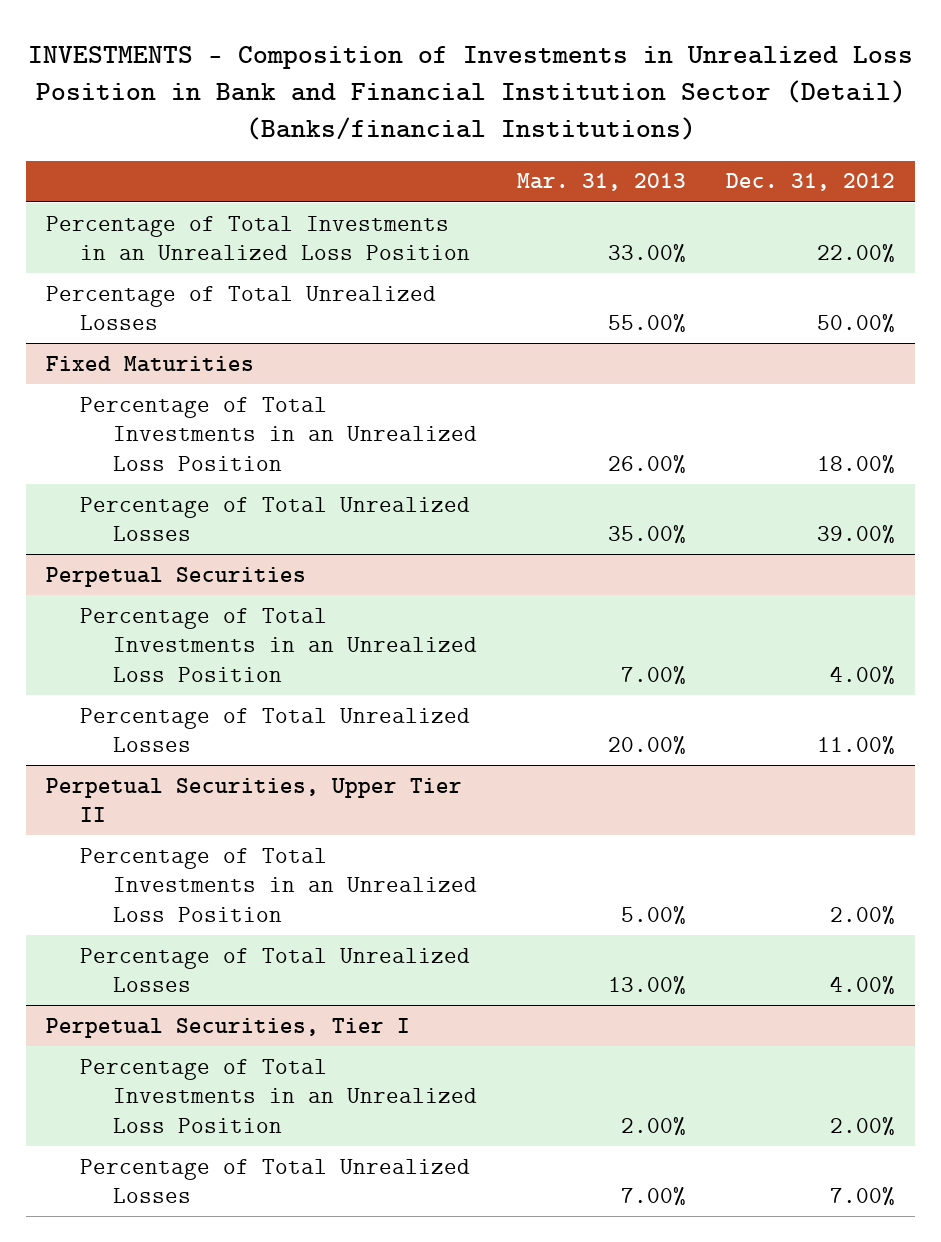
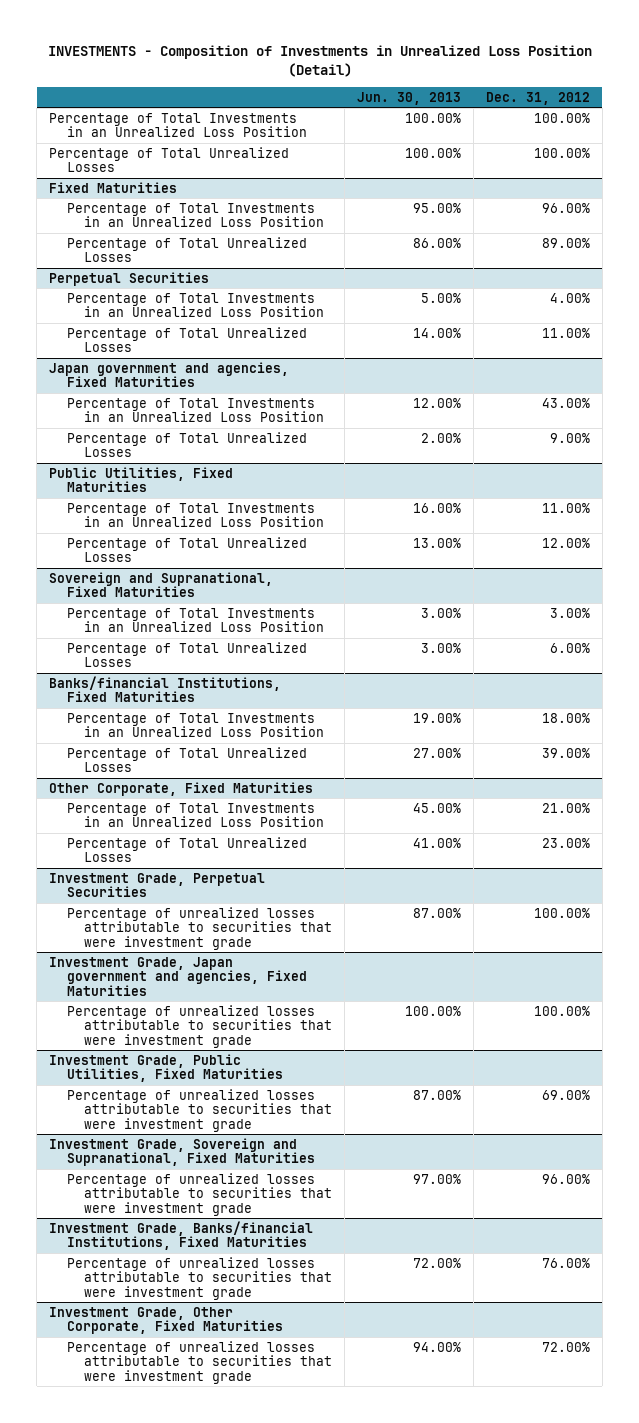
[27,46,913,141] INVESTMENTS - Composition of Investments in Unrealized Loss Position in Bank and Financial Institution Sector (Detail) (Banks/financial Institutions) -> [47,44,592,78] INVESTMENTS - Composition of Investments in Unrealized Loss Position (Detail)
[516,173,686,192] Mar. 31, 2013 -> none
none -> [356,91,461,105] Jun. 30, 2013
[816,244,895,264] 22.00% -> [533,112,590,123] 100.00%
[816,314,895,334] 50.00% -> [533,147,590,158] 100.00%
[816,454,895,474] 18.00% -> [541,202,590,213] 96.00%
[816,525,895,545] 39.00% -> [541,237,590,248] 89.00%
[46,777,463,823] Perpetual Securities, Upper Tier II -> none
[46,1017,411,1038] Perpetual Securities, Tier I -> none
none -> [49,361,290,388] Japan government and agencies, Fixed Maturities
[829,905,895,925] 2.00% -> [541,397,590,408] 43.00%
[829,976,895,996] 4.00% -> [549,432,590,443] 9.00%
none -> [49,466,234,493] Public Utilities, Fixed Maturities
[829,1116,895,1136] 2.00% -> [541,502,590,513] 11.00%
[829,1187,895,1207] 7.00% -> [541,537,590,548] 12.00%
none -> [49,571,274,598] Sovereign and Supranational, Fixed Maturities
none -> [66,607,324,633] Percentage of Total Investments in an Unrealized Loss Position
none -> [66,641,307,668] Percentage of Total Unrealized Losses
none -> [49,675,282,703] Banks/financial Institutions, Fixed Maturities
none -> [66,712,324,738] Percentage of Total Investments in an Unrealized Loss Position
none -> [66,746,307,773] Percentage of Total Unrealized Losses
none -> [49,781,314,796] Other Corporate, Fixed Maturities
none -> [66,802,324,828] Percentage of Total Investments in an Unrealized Loss Position
none -> [66,836,307,863] Percentage of Total Unrealized Losses
none -> [49,872,266,898] Investment Grade, Perpetual Securities
none -> [66,906,332,950] Percentage of unrealized losses attributable to securities that were investment grade
none -> [49,956,307,996] Investment Grade, Japan government and agencies, Fixed Maturities
none -> [66,1004,332,1048] Percentage of unrealized losses attributable to securities that were investment grade
none -> [49,1053,283,1083] Investment Grade, Public Utilities, Fixed Maturities
none -> [66,1088,332,1132] Percentage of unrealized losses attributable to securities that were investment grade
none -> [49,1137,315,1167] Investment Grade, Sovereign and Supranational, Fixed Maturities
none -> [66,1172,332,1216] Percentage of unrealized losses attributable to securities that were investment grade
none -> [49,1220,314,1251] Investment Grade, Banks/financial Institutions, Fixed Maturities
none -> [66,1256,332,1300] Percentage of unrealized losses attributable to securities that were investment grade
none -> [49,1306,283,1335] Investment Grade, Other Corporate, Fixed Maturities
none -> [66,1340,332,1384] Percentage of unrealized losses attributable to securities that were investment grade

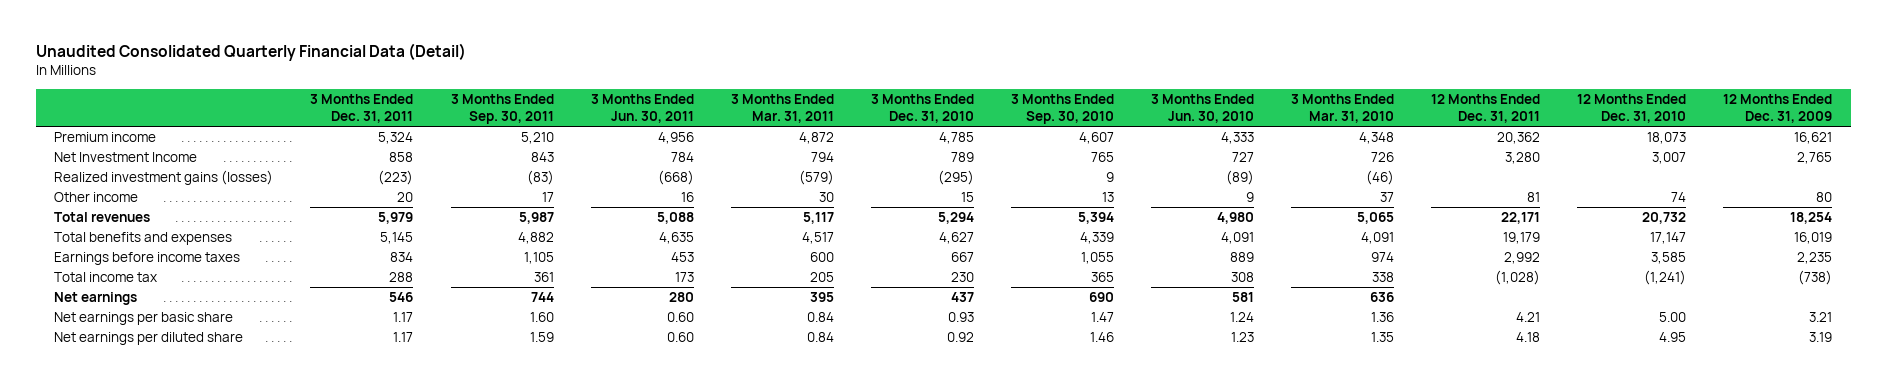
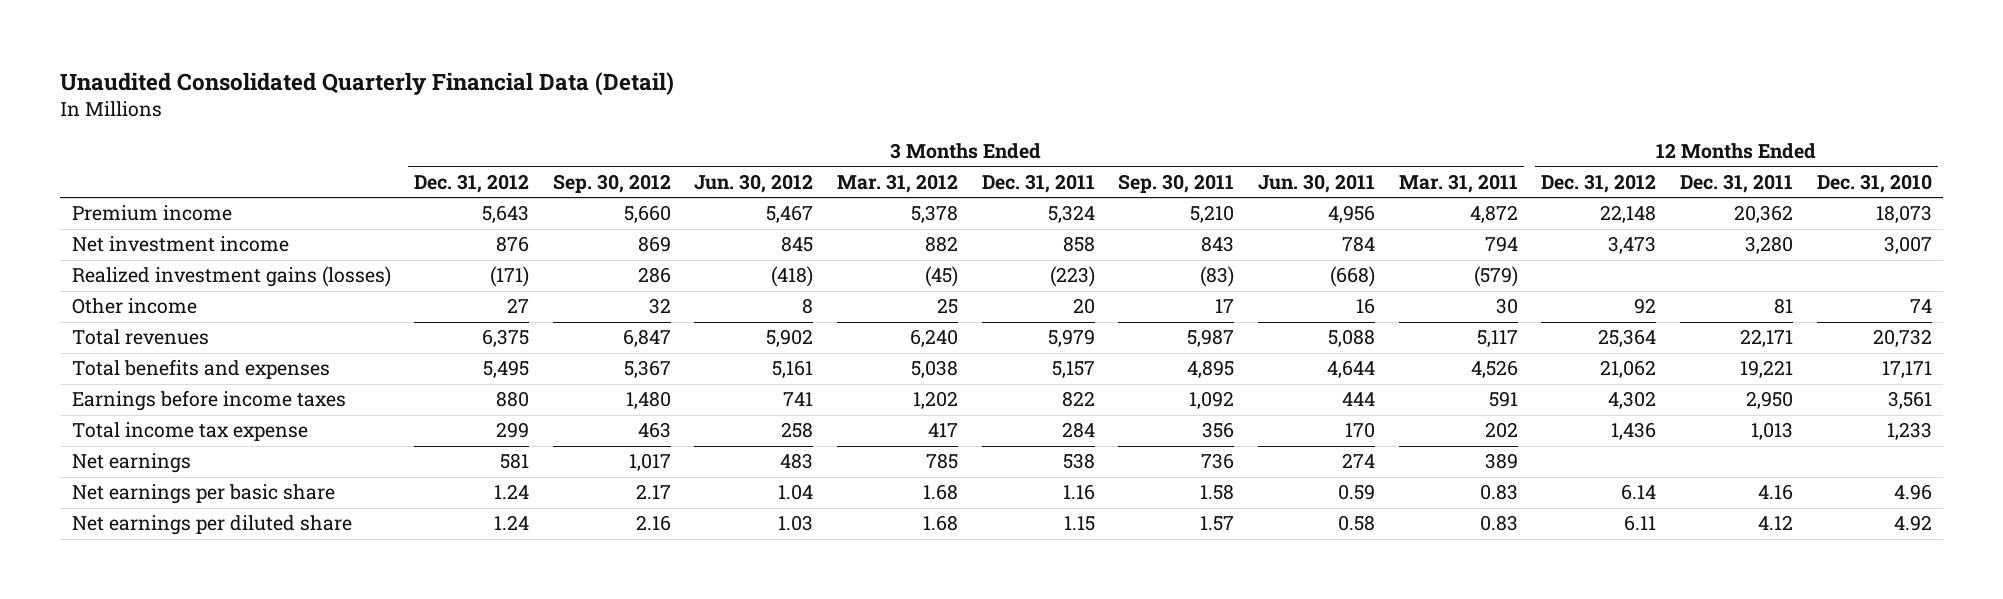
[870,94,974,124] 3 Months Ended Dec. 31, 2010 -> none
[1010,94,1114,125] 3 Months Ended Sep. 30, 2010 -> none
[1150,94,1254,124] 3 Months Ended Jun. 30, 2010 -> none
[1290,94,1394,124] 3 Months Ended Mar. 31, 2010 -> none
[1723,94,1833,124] 12 Months Ended Dec. 31, 2009 -> none
none -> [414,173,530,193] Dec. 31, 2012
none -> [552,173,671,193] Sep. 30, 2012
none -> [694,173,814,193] Jun. 30, 2012
none -> [837,173,959,193] Mar. 31, 2012
none -> [1541,173,1657,193] Dec. 31, 2012
[54,152,198,163] Net Investment Income -> [71,236,289,253] Net investment income
[380,232,414,245] 5,145 -> [1051,361,1095,379] 5,157
[517,232,554,245] 4,882 -> [1187,360,1235,379] 4,895
[658,232,694,245] 4,635 -> [1327,360,1376,379] 4,644
[801,232,834,245] 4,517 -> [1470,360,1518,379] 4,526
[1503,232,1541,245] 19,179 -> [1739,360,1793,379] 19,221
[1650,232,1687,245] 17,147 -> [1881,361,1932,379] 17,171
[390,252,414,263] 834 -> [1061,391,1095,408] 822
[523,252,554,265] 1,105 -> [1189,391,1235,410] 1,092
[670,252,694,263] 453 -> [1342,392,1376,407] 444
[809,252,834,263] 600 -> [1488,391,1518,408] 591
[1504,252,1541,265] 2,992 -> [1745,391,1793,410] 2,950
[1651,252,1687,265] 3,585 -> [1887,391,1932,410] 3,561
[54,272,158,283] Total income tax -> [71,422,308,442] Total income tax expense
[389,272,414,283] 288 -> [1061,422,1095,439] 284
[533,272,554,283] 361 -> [1202,422,1235,439] 356
[674,272,694,283] 173 -> [1345,422,1376,439] 170
[809,272,834,283] 205 -> [1484,422,1518,439] 202
[1495,270,1541,286] (1,028) -> [1750,422,1793,441] 1,013
[1644,270,1687,286] (1,241) -> [1886,422,1932,441] 1,233
[389,292,414,303] 546 -> [1062,453,1095,470] 538
[530,292,554,303] 744 -> [1201,453,1235,470] 736
[668,292,694,303] 280 -> [1342,453,1376,469] 274
[809,292,834,303] 395 -> [1484,453,1518,470] 389
[393,312,414,323] 1.17 -> [1062,484,1095,501] 1.16
[529,312,554,323] 1.60 -> [1200,484,1235,501] 1.58
[666,312,694,323] 0.60 -> [1338,484,1376,501] 0.59
[806,312,834,323] 0.84 -> [1479,484,1518,501] 0.83
[1516,312,1541,323] 4.21 -> [1757,484,1793,501] 4.16
[1659,312,1687,323] 5.00 -> [1893,484,1932,501] 4.96
[393,332,414,343] 1.17 -> [1063,516,1095,532] 1.15
[529,332,554,343] 1.59 -> [1200,516,1235,532] 1.57
[666,332,694,343] 0.60 -> [1338,515,1376,532] 0.58
[806,332,834,343] 0.84 -> [1479,515,1518,532] 0.83
[1516,332,1541,343] 4.18 -> [1757,515,1793,531] 4.12
[1659,332,1687,343] 4.95 -> [1893,515,1932,532] 4.92

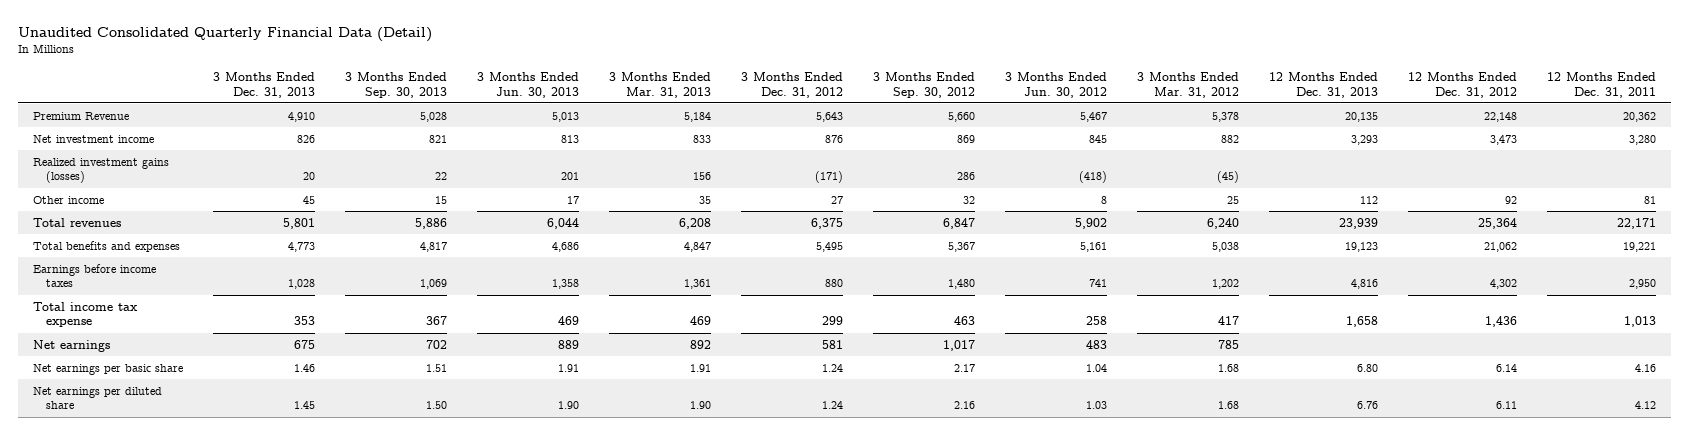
[981,173,1095,193] Dec. 31, 2011 -> none
[1118,173,1235,193] Sep. 30, 2011 -> none
[1258,173,1376,193] Jun. 30, 2011 -> none
[1398,173,1518,193] Mar. 31, 2011 -> none
[1816,173,1932,193] Dec. 31, 2010 -> none
none -> [213,71,316,98] 3 Months Ended Dec. 31, 2013
none -> [345,71,448,98] 3 Months Ended Sep. 30, 2013
none -> [477,71,580,98] 3 Months Ended Jun. 30, 2013
none -> [609,71,712,98] 3 Months Ended Mar. 31, 2013
none -> [1269,71,1379,98] 12 Months Ended Dec. 31, 2013
[71,205,232,222] Premium income -> [33,111,130,120] Premium Revenue

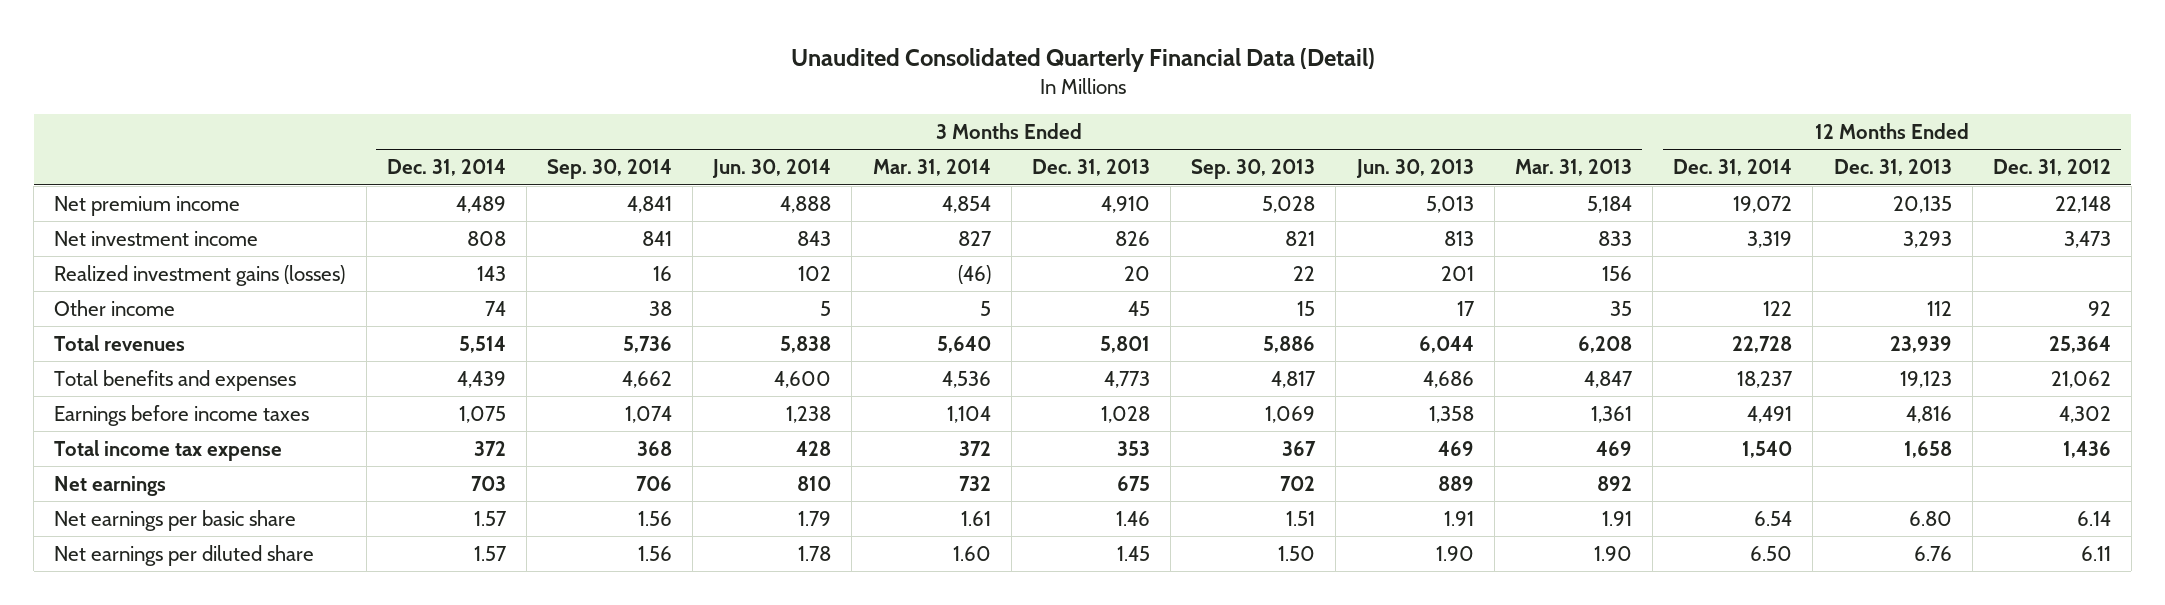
[741,71,844,98] 3 Months Ended Dec. 31, 2012 -> none
[873,71,976,98] 3 Months Ended Sep. 30, 2012 -> none
[1005,71,1108,98] 3 Months Ended Jun. 30, 2012 -> none
[1137,71,1240,98] 3 Months Ended Mar. 31, 2012 -> none
[1547,71,1657,98] 12 Months Ended Dec. 31, 2011 -> none
none -> [386,159,506,177] Dec. 31, 2014
none -> [546,159,672,180] Sep. 30, 2014
none -> [712,159,832,179] Jun. 30, 2014
none -> [872,159,991,177] Mar. 31, 2014
none -> [1673,159,1793,177] Dec. 31, 2014
[33,111,130,120] Premium Revenue -> [54,195,241,216] Net premium income

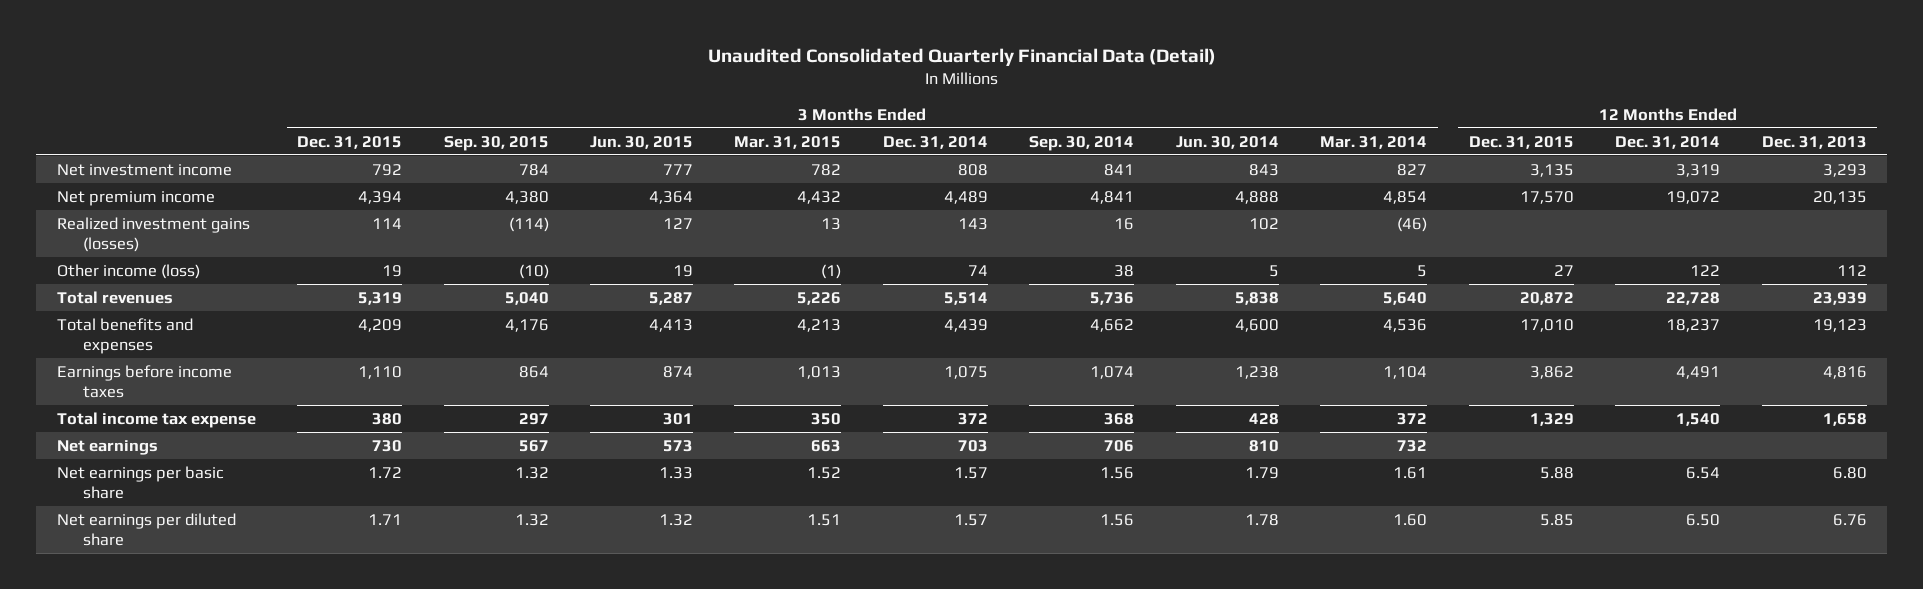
[1031,159,1150,177] Dec. 31, 2013 -> none
[1191,159,1316,180] Sep. 30, 2013 -> none
[1355,159,1474,179] Jun. 30, 2013 -> none
[1514,159,1632,177] Mar. 31, 2013 -> none
[1992,159,2111,177] Dec. 31, 2012 -> none
none -> [297,135,403,149] Dec. 31, 2015
none -> [443,135,549,151] Sep. 30, 2015
none -> [590,135,694,149] Jun. 30, 2015
none -> [734,135,842,149] Mar. 31, 2015
none -> [1468,135,1574,149] Dec. 31, 2015
[54,195,241,216] Net premium income -> [56,190,215,206] Net premium income
[54,299,176,316] Other income -> [56,263,200,279] Other income (loss)

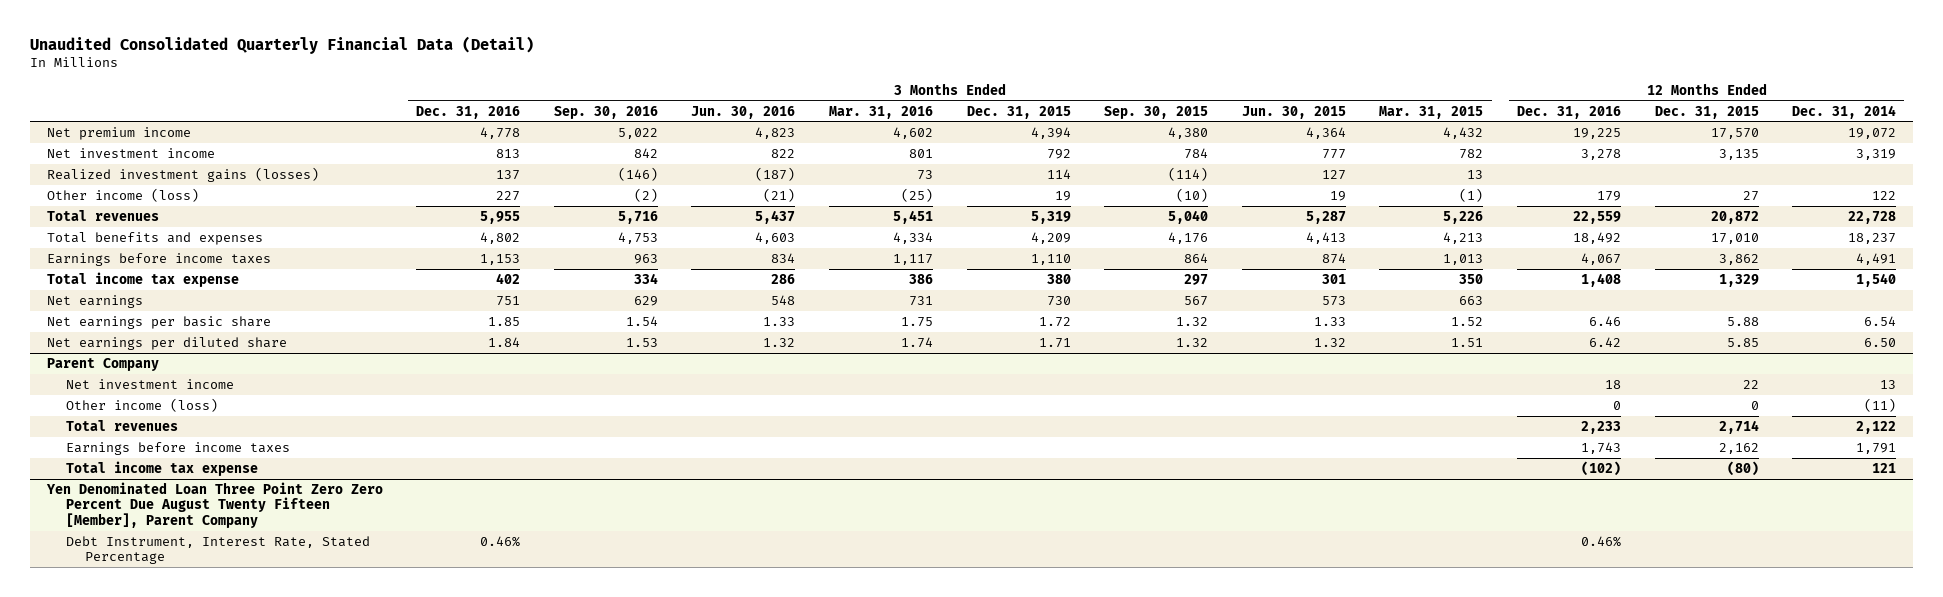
[882,135,988,149] Dec. 31, 2014 -> none
[1029,135,1135,151] Sep. 30, 2014 -> none
[1175,135,1279,149] Jun. 30, 2014 -> none
[1320,135,1428,149] Mar. 31, 2014 -> none
[1761,135,1867,149] Dec. 31, 2013 -> none
none -> [416,105,521,119] Dec. 31, 2016
none -> [553,105,658,119] Sep. 30, 2016
none -> [691,105,796,119] Jun. 30, 2016
none -> [829,105,934,119] Mar. 31, 2016
none -> [1516,105,1621,119] Dec. 31, 2016
[56,163,232,176] Net investment income -> [46,147,215,158] Net investment income
none -> [46,357,159,371] Parent Company
none -> [65,378,234,389] Net investment income
none -> [65,397,218,412] Other income (loss)
none -> [65,419,178,431] Total revenues
none -> [65,441,290,455] Earnings before income taxes
none -> [65,460,258,476] Total income tax expense
none -> [45,481,383,529] Yen Denominated Loan Three Point Zero Zero Percent Due August Twenty Fifteen [Member], Parent Company
none -> [65,535,370,565] Debt Instrument, Interest Rate, Stated Percentage

